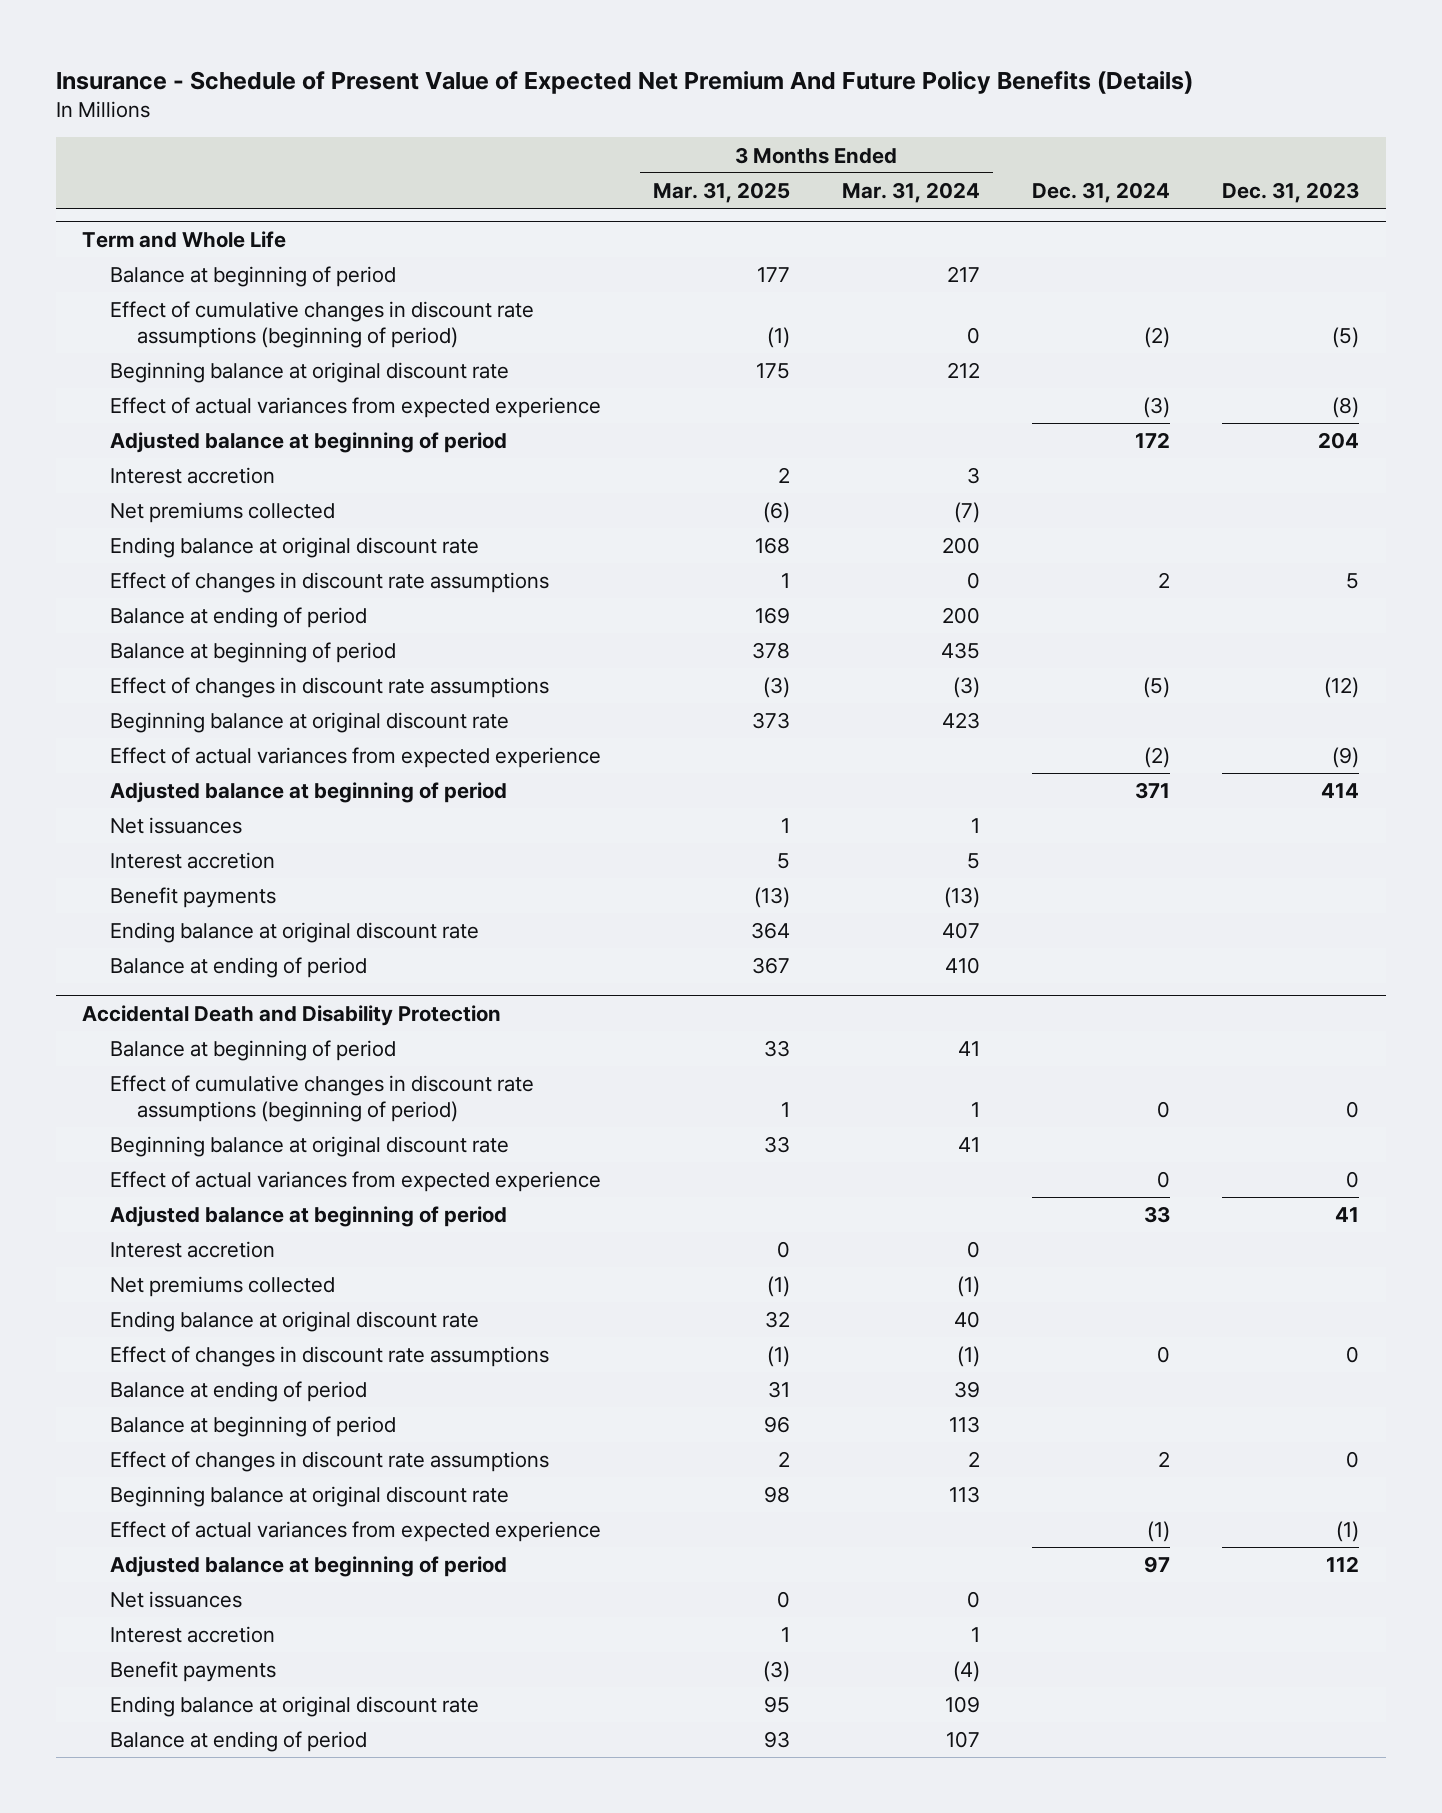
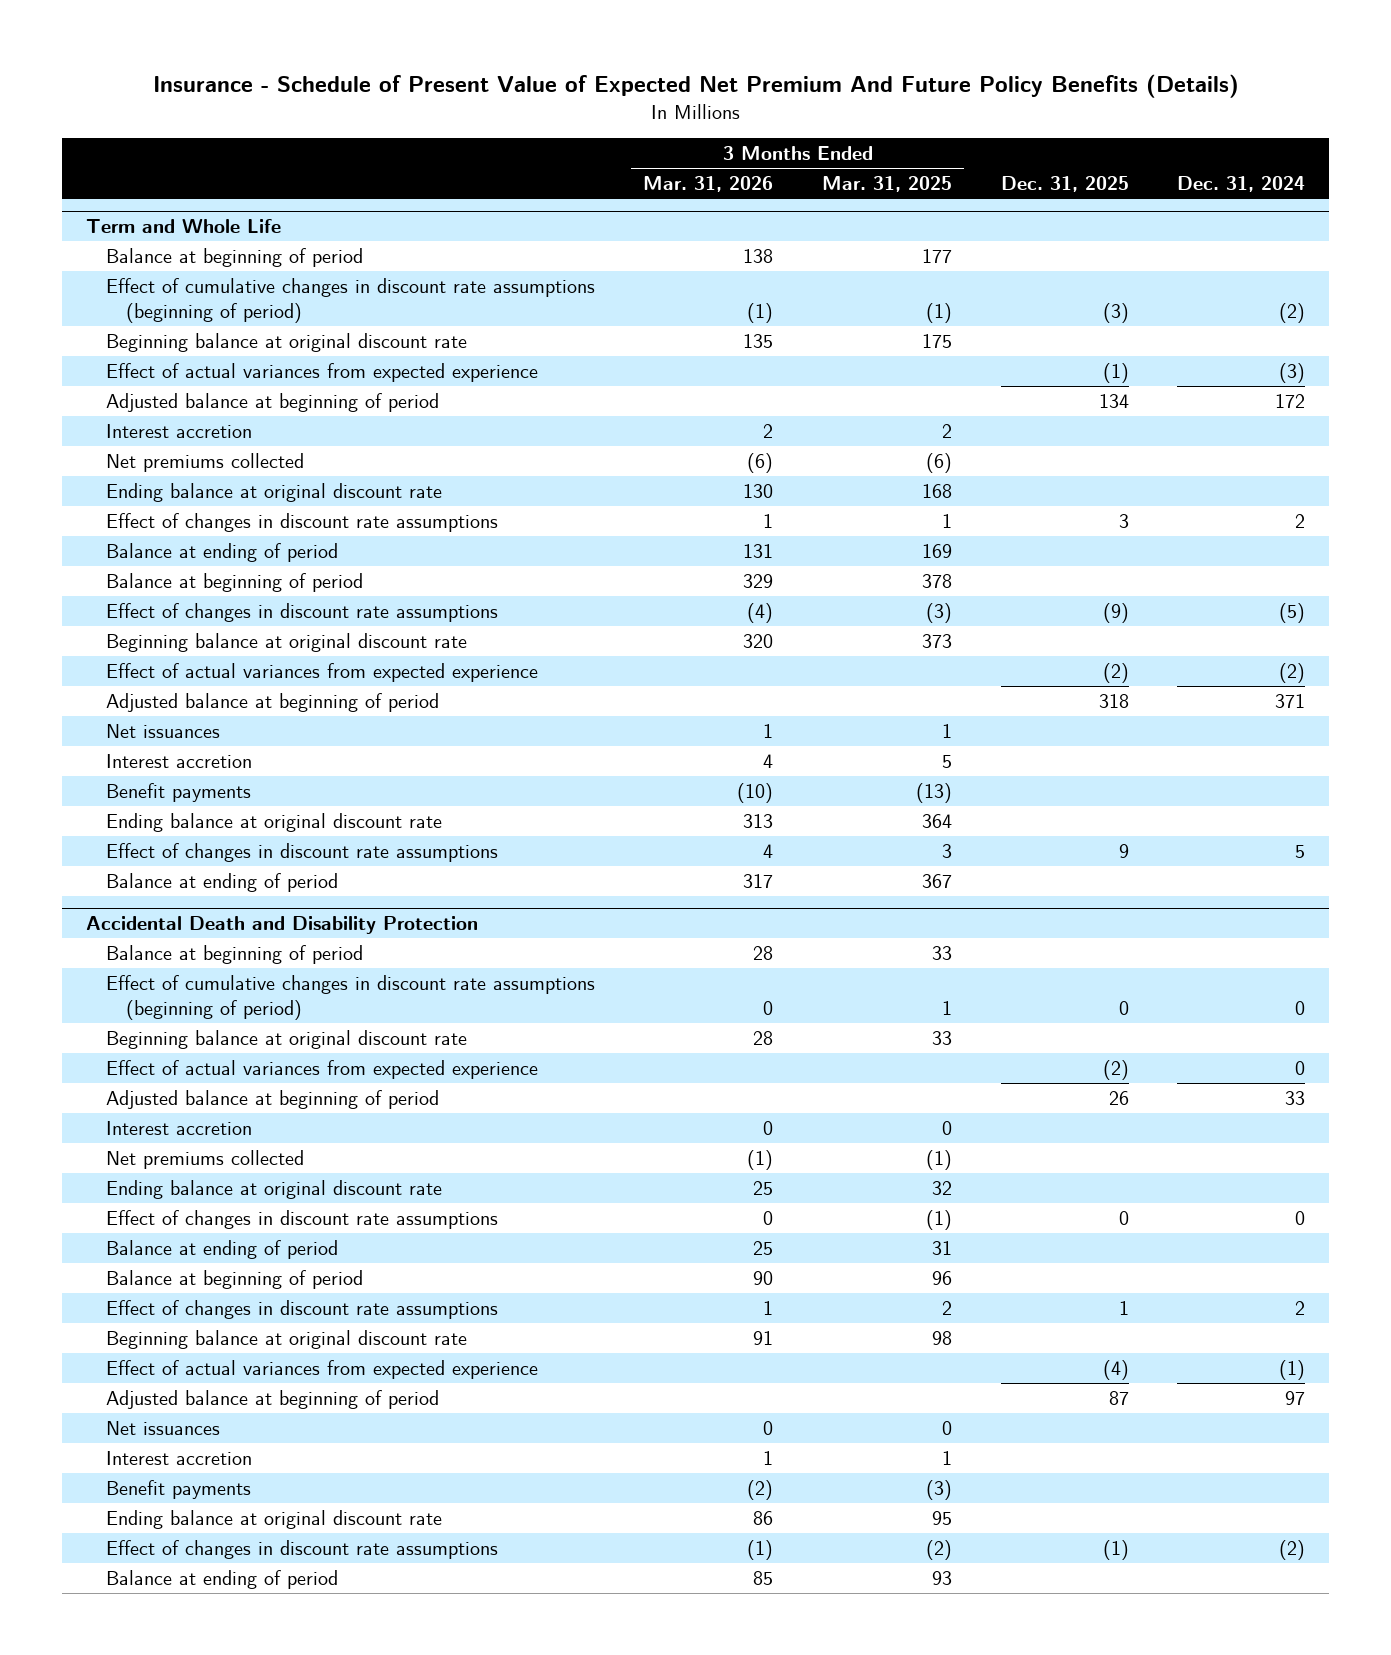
[842,182,981,204] Mar. 31, 2024 -> none
[1222,182,1360,204] Dec. 31, 2023 -> none
none -> [643,176,774,193] Mar. 31, 2026
none -> [1000,176,1129,193] Dec. 31, 2025
none -> [105,842,498,862] Effect of changes in discount rate assumptions
none -> [105,1539,498,1559] Effect of changes in discount rate assumptions

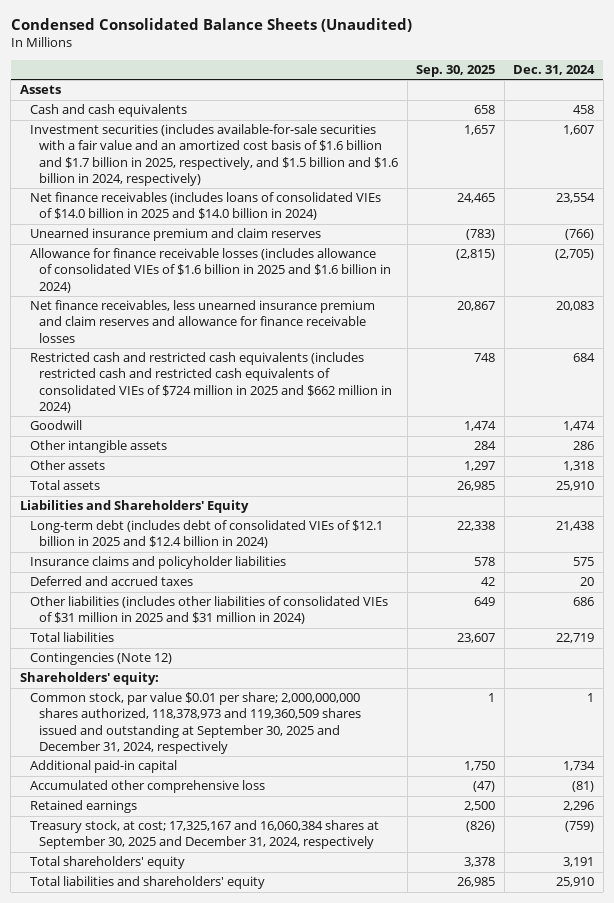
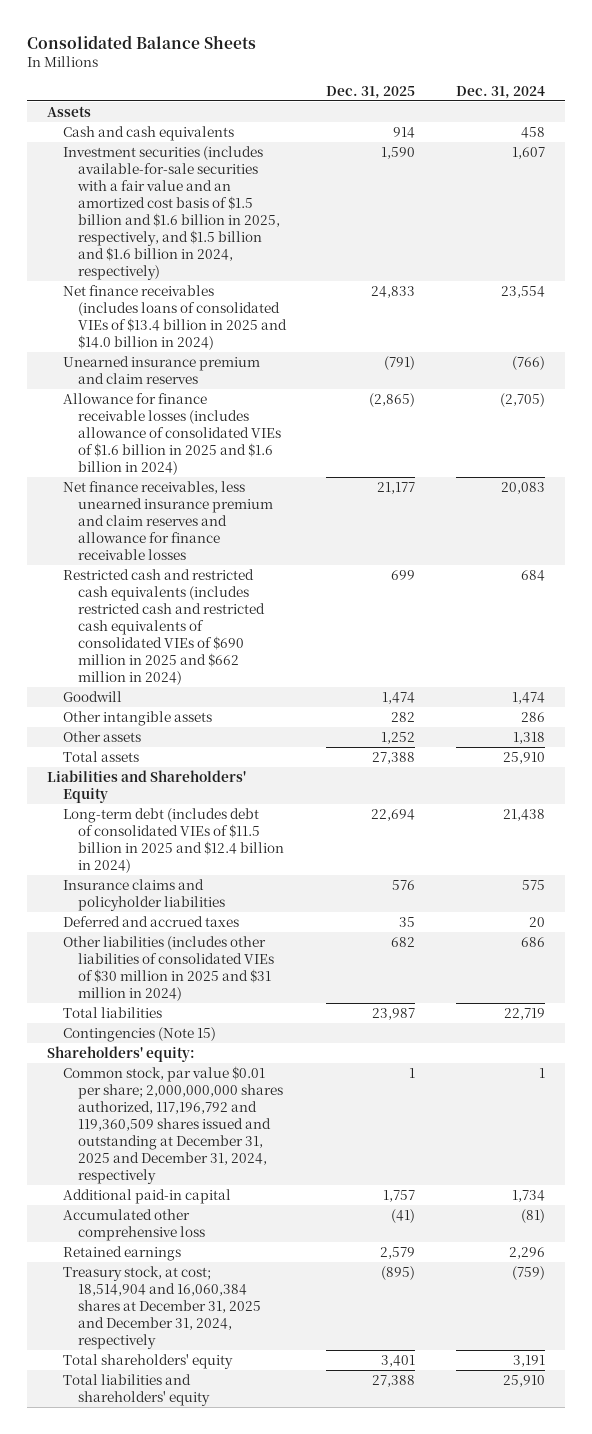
[10,18,412,33] Condensed Consolidated Balance Sheets (Unaudited) -> [27,34,257,49] Consolidated Balance Sheets
[416,64,496,77] Sep. 30, 2025 -> none
none -> [326,85,416,99] Dec. 31, 2025
[29,124,399,186] Investment securities (includes available-for-sale securities with a fair value and an amortized cost basis of $1.6 billion and $1.7 billion in 2025, respectively, and $1.5 billion and $1.6 billion in 2024, respectively) -> [62,146,281,280] Investment securities (includes available-for-sale securities with a fair value and an amortized cost basis of $1.5 billion and $1.6 billion in 2025, respectively, and $1.5 billion and $1.6 billion in 2024, respectively)
[29,192,381,221] Net finance receivables (includes loans of consolidated VIEs of $14.0 billion in 2025 and $14.0 billion in 2024) -> [62,285,288,351] Net finance receivables (includes loans of consolidated VIEs of $13.4 billion in 2025 and $14.0 billion in 2024)
[29,352,393,413] Restricted cash and restricted cash equivalents (includes restricted cash and restricted cash equivalents of consolidated VIEs of $724 million in 2025 and $662 million in 2024) -> [62,569,266,685] Restricted cash and restricted cash equivalents (includes restricted cash and restricted cash equivalents of consolidated VIEs of $690 million in 2025 and $662 million in 2024)
[29,520,383,549] Long-term debt (includes debt of consolidated VIEs of $12.1 billion in 2025 and $12.4 billion in 2024) -> [62,808,285,874] Long-term debt (includes debt of consolidated VIEs of $11.5 billion in 2025 and $12.4 billion in 2024)
[29,596,388,625] Other liabilities (includes other liabilities of consolidated VIEs of $31 million in 2025 and $31 million in 2024) -> [62,936,275,1002] Other liabilities (includes other liabilities of consolidated VIEs of $30 million in 2025 and $31 million in 2024)
[29,652,172,666] Contingencies (Note 12) -> [62,1027,216,1043] Contingencies (Note 15)
[29,692,362,754] Common stock, par value $0.01 per share; 2,000,000,000 shares authorized, 118,378,973 and 119,360,509 shares issued and outstanding at September 30, 2025 and December 31, 2024, respectively -> [62,1066,284,1184] Common stock, par value $0.01 per share; 2,000,000,000 shares authorized, 117,196,792 and 119,360,509 shares issued and outstanding at December 31, 2025 and December 31, 2024, respectively
[29,820,379,850] Treasury stock, at cost; 17,325,167 and 16,060,384 shares at September 30, 2025 and December 31, 2024, respectively -> [62,1266,262,1350] Treasury stock, at cost; 18,514,904 and 16,060,384 shares at December 31, 2025 and December 31, 2024, respectively

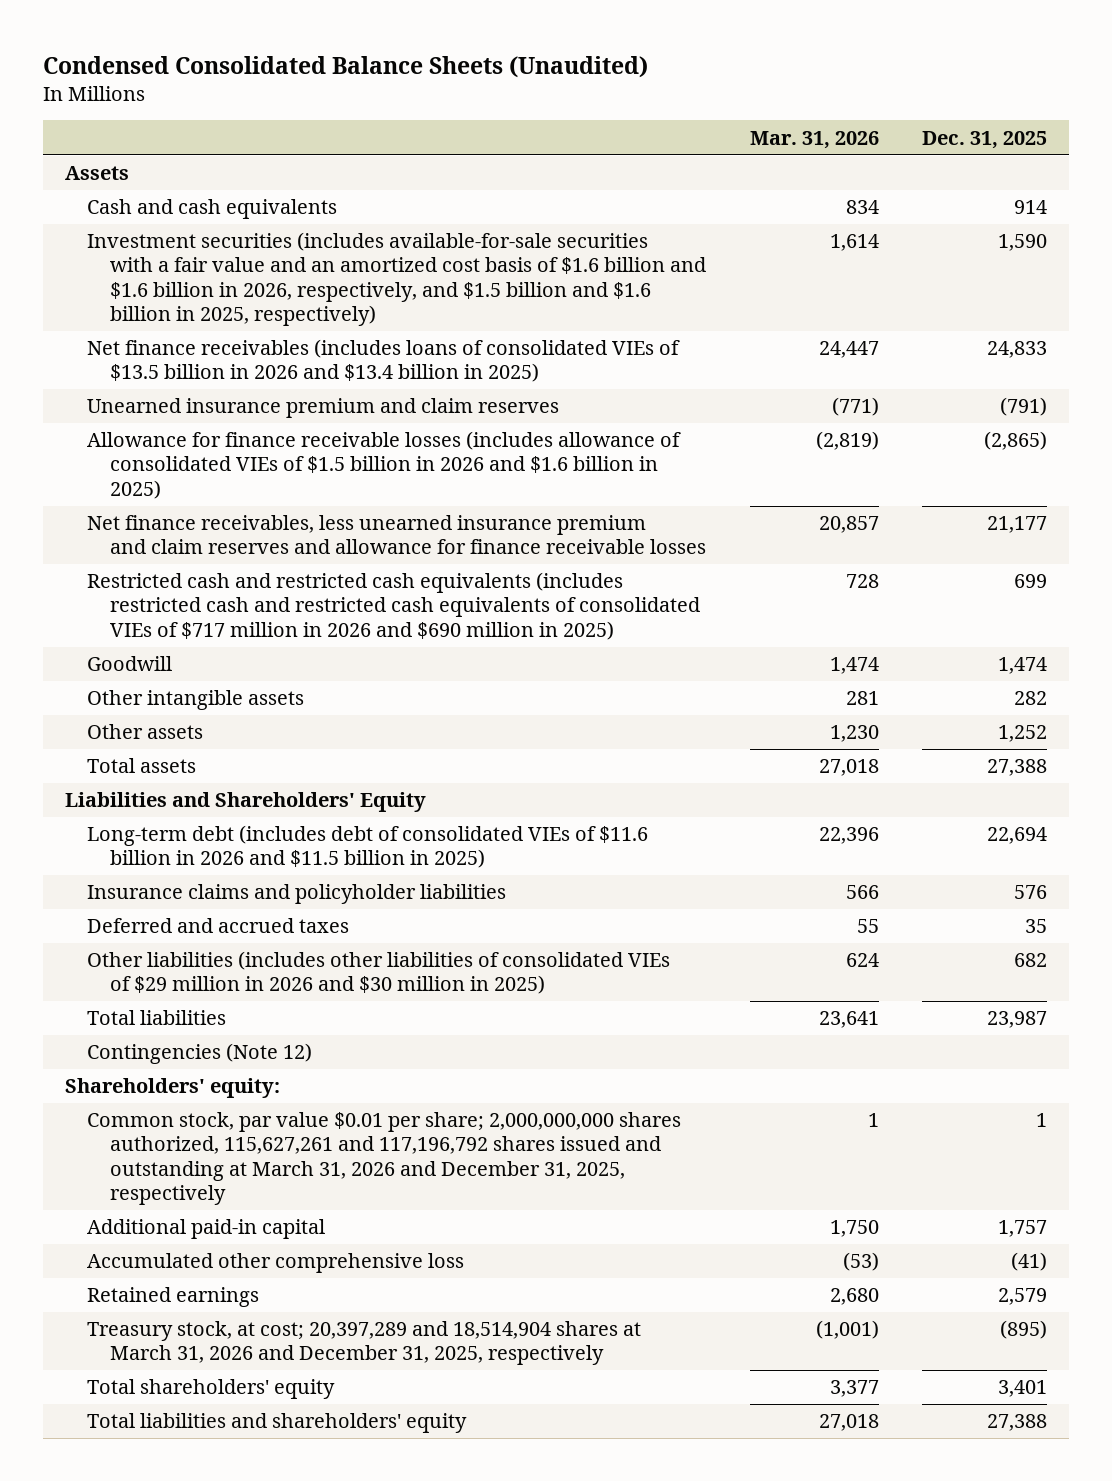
[27,34,257,49] Consolidated Balance Sheets -> [42,55,648,78] Condensed Consolidated Balance Sheets (Unaudited)
[455,85,545,99] Dec. 31, 2024 -> none
none -> [749,130,879,149] Mar. 31, 2026
[62,146,281,280] Investment securities (includes available-for-sale securities with a fair value and an amortized cost basis of $1.5 billion and $1.6 billion in 2025, respectively, and $1.5 billion and $1.6 billion in 2024, respectively) -> [87,232,707,326] Investment securities (includes available-for-sale securities with a fair value and an amortized cost basis of $1.6 billion and $1.6 billion in 2026, respectively, and $1.5 billion and $1.6 billion in 2025, respectively)
[62,285,288,351] Net finance receivables (includes loans of consolidated VIEs of $13.4 billion in 2025 and $14.0 billion in 2024) -> [87,339,681,383] Net finance receivables (includes loans of consolidated VIEs of $13.5 billion in 2026 and $13.4 billion in 2025)
[62,393,282,476] Allowance for finance receivable losses (includes allowance of consolidated VIEs of $1.6 billion in 2025 and $1.6 billion in 2024) -> [87,431,682,499] Allowance for finance receivable losses (includes allowance of consolidated VIEs of $1.5 billion in 2026 and $1.6 billion in 2025)
[62,569,266,685] Restricted cash and restricted cash equivalents (includes restricted cash and restricted cash equivalents of consolidated VIEs of $690 million in 2025 and $662 million in 2024) -> [87,572,701,640] Restricted cash and restricted cash equivalents (includes restricted cash and restricted cash equivalents of consolidated VIEs of $717 million in 2026 and $690 million in 2025)
[62,808,285,874] Long-term debt (includes debt of consolidated VIEs of $11.5 billion in 2025 and $12.4 billion in 2024) -> [87,825,649,869] Long-term debt (includes debt of consolidated VIEs of $11.6 billion in 2026 and $11.5 billion in 2025)
[62,936,275,1002] Other liabilities (includes other liabilities of consolidated VIEs of $30 million in 2025 and $31 million in 2024) -> [87,951,671,995] Other liabilities (includes other liabilities of consolidated VIEs of $29 million in 2026 and $30 million in 2025)
[62,1027,216,1043] Contingencies (Note 15) -> [87,1043,313,1065] Contingencies (Note 12)
[62,1066,284,1184] Common stock, par value $0.01 per share; 2,000,000,000 shares authorized, 117,196,792 and 119,360,509 shares issued and outstanding at December 31, 2025 and December 31, 2024, respectively -> [87,1112,682,1205] Common stock, par value $0.01 per share; 2,000,000,000 shares authorized, 115,627,261 and 117,196,792 shares issued and outstanding at March 31, 2026 and December 31, 2025, respectively
[62,1266,262,1350] Treasury stock, at cost; 18,514,904 and 16,060,384 shares at December 31, 2025 and December 31, 2024, respectively -> [87,1321,642,1366] Treasury stock, at cost; 20,397,289 and 18,514,904 shares at March 31, 2026 and December 31, 2025, respectively

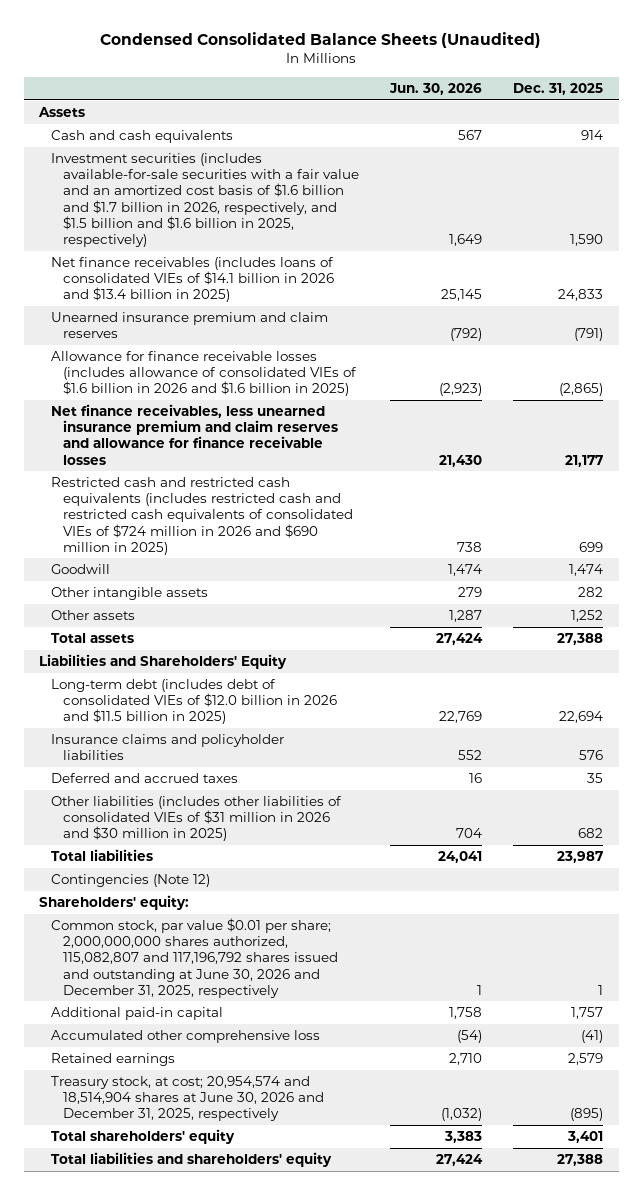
[749,130,879,149] Mar. 31, 2026 -> none
none -> [389,83,483,96] Jun. 30, 2026
[87,232,707,326] Investment securities (includes available-for-sale securities with a fair value and an amortized cost basis of $1.6 billion and $1.6 billion in 2026, respectively, and $1.5 billion and $1.6 billion in 2025, respectively) -> [51,153,360,247] Investment securities (includes available-for-sale securities with a fair value and an amortized cost basis of $1.6 billion and $1.7 billion in 2026, respectively, and $1.5 billion and $1.6 billion in 2025, respectively)
[87,339,681,383] Net finance receivables (includes loans of consolidated VIEs of $13.5 billion in 2026 and $13.4 billion in 2025) -> [51,257,335,303] Net finance receivables (includes loans of consolidated VIEs of $14.1 billion in 2026 and $13.4 billion in 2025)
[87,431,682,499] Allowance for finance receivable losses (includes allowance of consolidated VIEs of $1.5 billion in 2026 and $1.6 billion in 2025) -> [51,351,358,397] Allowance for finance receivable losses (includes allowance of consolidated VIEs of $1.6 billion in 2026 and $1.6 billion in 2025)
[87,572,701,640] Restricted cash and restricted cash equivalents (includes restricted cash and restricted cash equivalents of consolidated VIEs of $717 million in 2026 and $690 million in 2025) -> [51,477,354,555] Restricted cash and restricted cash equivalents (includes restricted cash and restricted cash equivalents of consolidated VIEs of $724 million in 2026 and $690 million in 2025)
[87,825,649,869] Long-term debt (includes debt of consolidated VIEs of $11.6 billion in 2026 and $11.5 billion in 2025) -> [51,679,338,725] Long-term debt (includes debt of consolidated VIEs of $12.0 billion in 2026 and $11.5 billion in 2025)
[87,951,671,995] Other liabilities (includes other liabilities of consolidated VIEs of $29 million in 2026 and $30 million in 2025) -> [51,796,343,842] Other liabilities (includes other liabilities of consolidated VIEs of $31 million in 2026 and $30 million in 2025)
[87,1112,682,1205] Common stock, par value $0.01 per share; 2,000,000,000 shares authorized, 115,627,261 and 117,196,792 shares issued and outstanding at March 31, 2026 and December 31, 2025, respectively -> [51,918,339,998] Common stock, par value $0.01 per share; 2,000,000,000 shares authorized, 115,082,807 and 117,196,792 shares issued and outstanding at June 30, 2026 and December 31, 2025, respectively
[87,1321,642,1366] Treasury stock, at cost; 20,397,289 and 18,514,904 shares at March 31, 2026 and December 31, 2025, respectively -> [51,1076,325,1122] Treasury stock, at cost; 20,954,574 and 18,514,904 shares at June 30, 2026 and December 31, 2025, respectively

